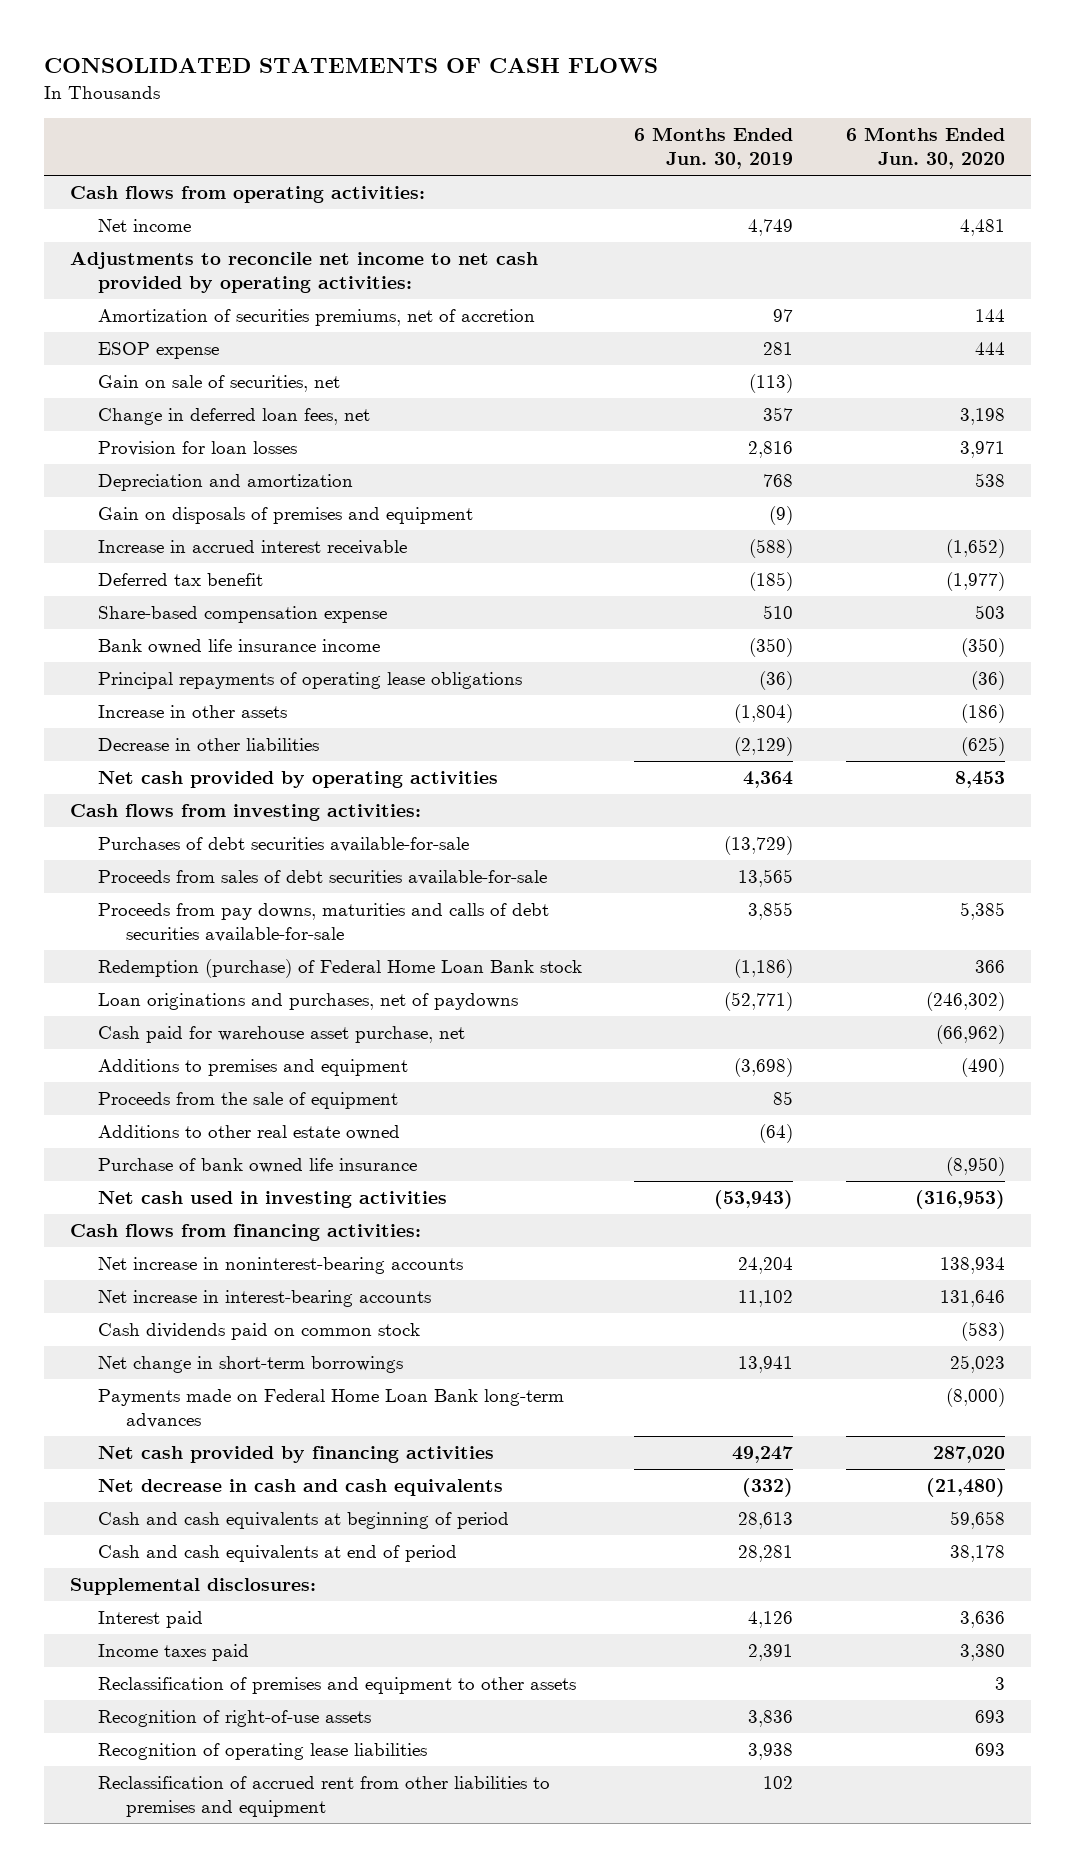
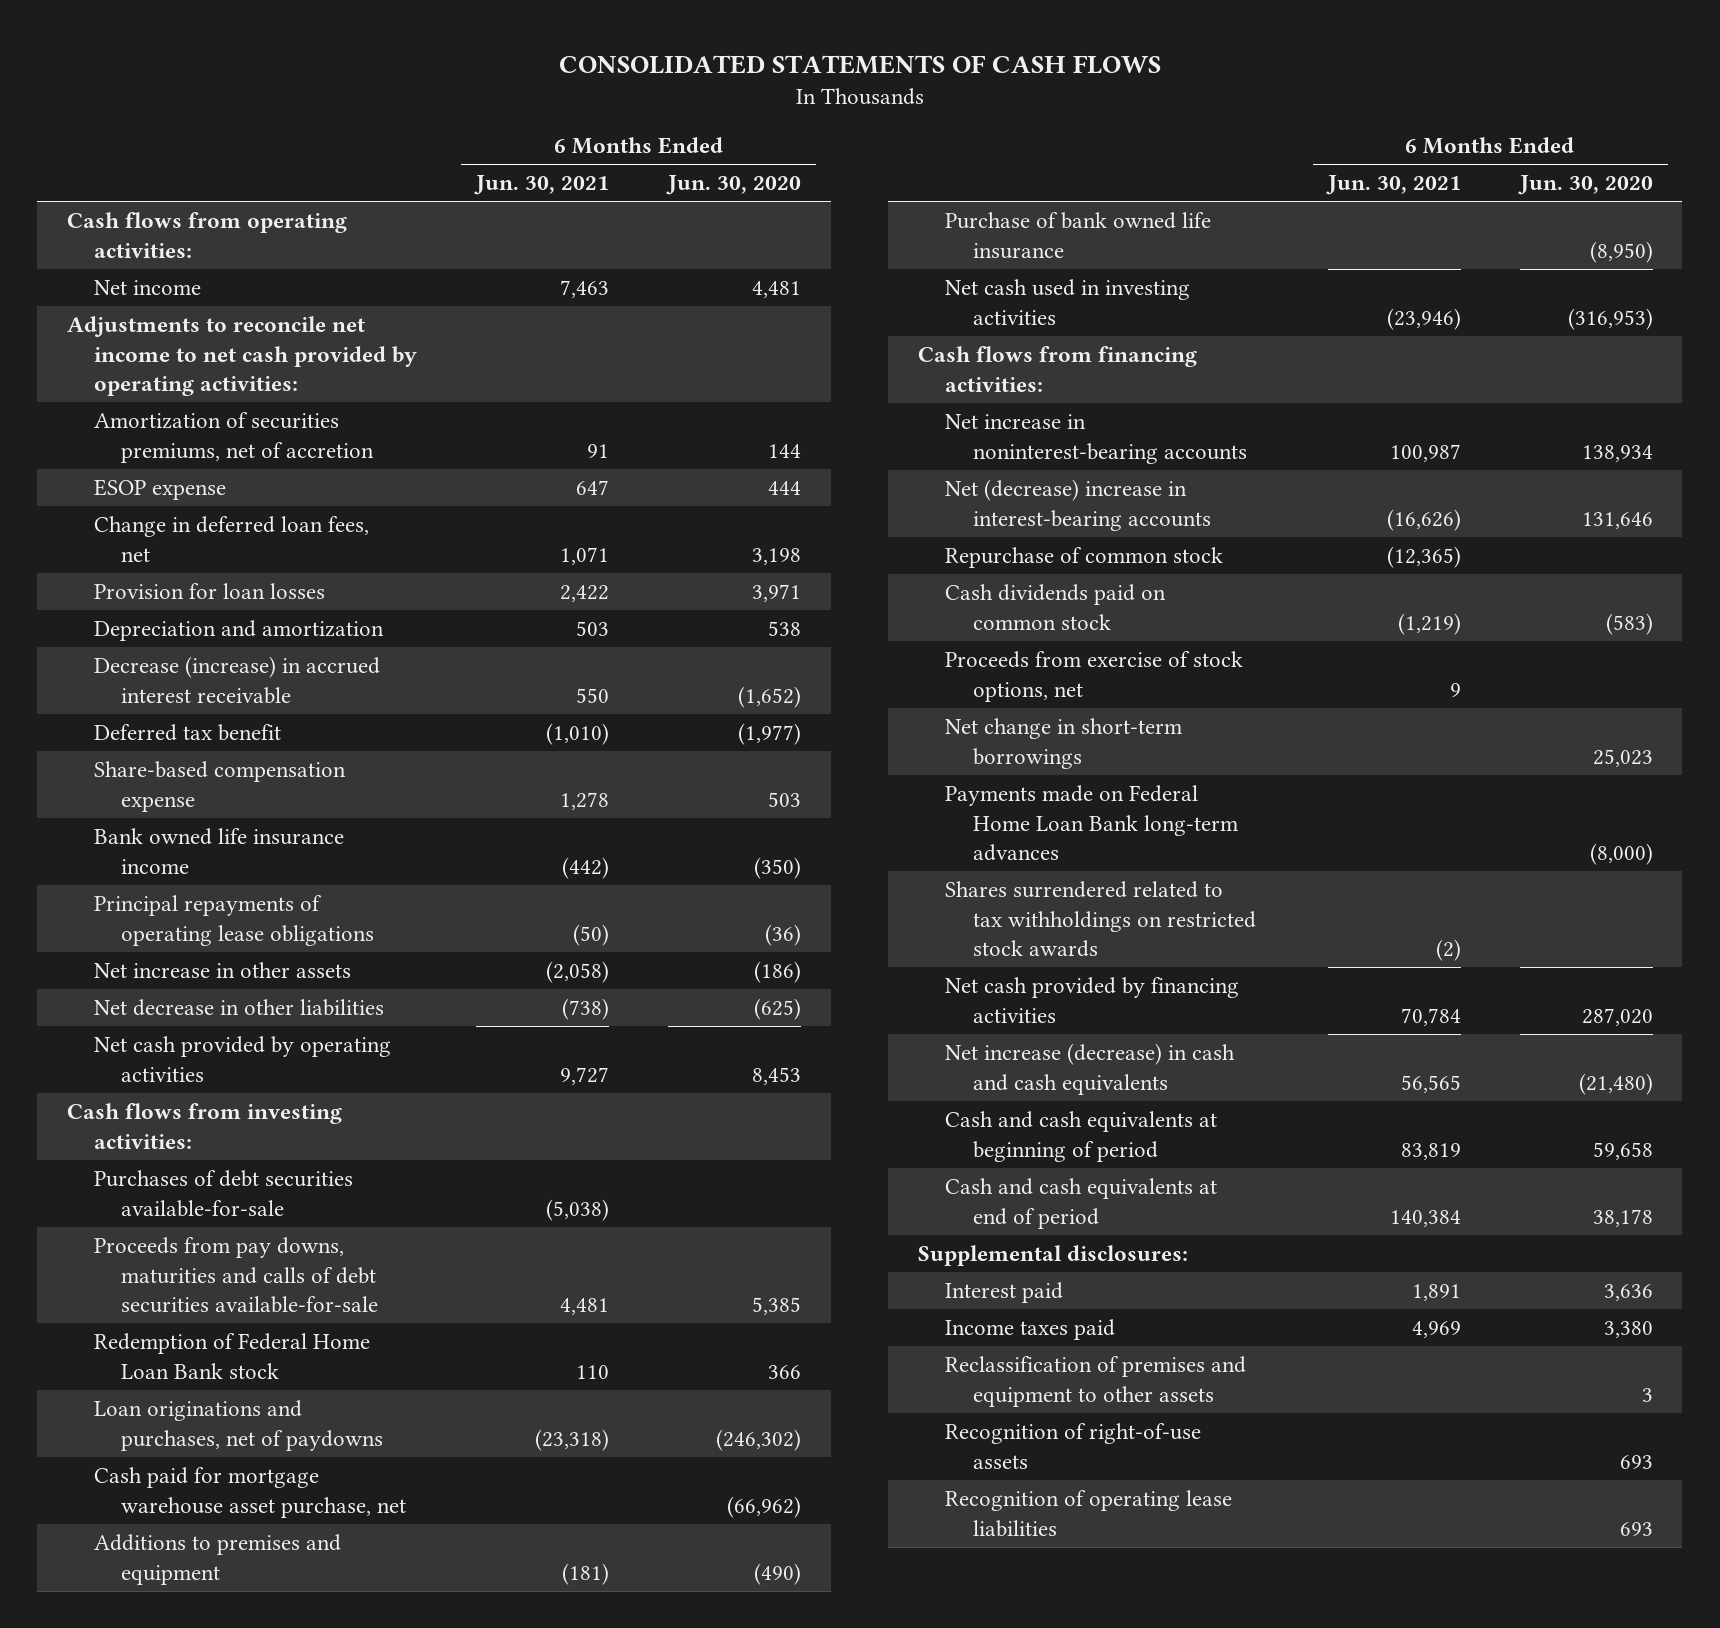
[634,127,794,170] 6 Months Ended Jun. 30, 2019 -> none
none -> [474,175,610,196] Jun. 30, 2021
[98,375,341,393] Gain on sale of securities, net -> none
[98,507,474,525] Gain on disposals of premises and equipment -> none
[98,540,408,556] Increase in accrued interest receivable -> [94,656,381,704] Decrease (increase) in accrued interest receivable
[98,705,288,719] Increase in other assets -> [94,962,352,979] Net increase in other assets
[98,738,320,752] Decrease in other liabilities -> [94,999,385,1017] Net decrease in other liabilities
[98,870,548,886] Proceeds from sales of debt securities available-for-sale -> none
[98,959,583,979] Redemption (purchase) of Federal Home Loan Bank stock -> [94,1333,371,1379] Redemption of Federal Home Loan Bank stock
[98,1026,466,1044] Cash paid for warehouse asset purchase, net -> [94,1467,407,1518] Cash paid for mortgage warehouse asset purchase, net
[98,1092,399,1110] Proceeds from the sale of equipment -> none
[98,1125,401,1141] Additions to other real estate owned -> none
[98,1290,432,1308] Net increase in interest-bearing accounts -> [945,479,1211,531] Net (decrease) increase in interest-bearing accounts
none -> [945,547,1224,569] Repurchase of common stock
none -> [945,651,1244,702] Proceeds from exercise of stock options, net
none -> [945,881,1256,958] Shares surrendered related to tax withholdings on restricted stock awards
[98,1479,504,1497] Net decrease in cash and cash equivalents -> [945,1043,1236,1095] Net increase (decrease) in cash and cash equivalents
[98,1776,551,1818] Reclassification of accrued rent from other liabilities to premises and equipment -> none

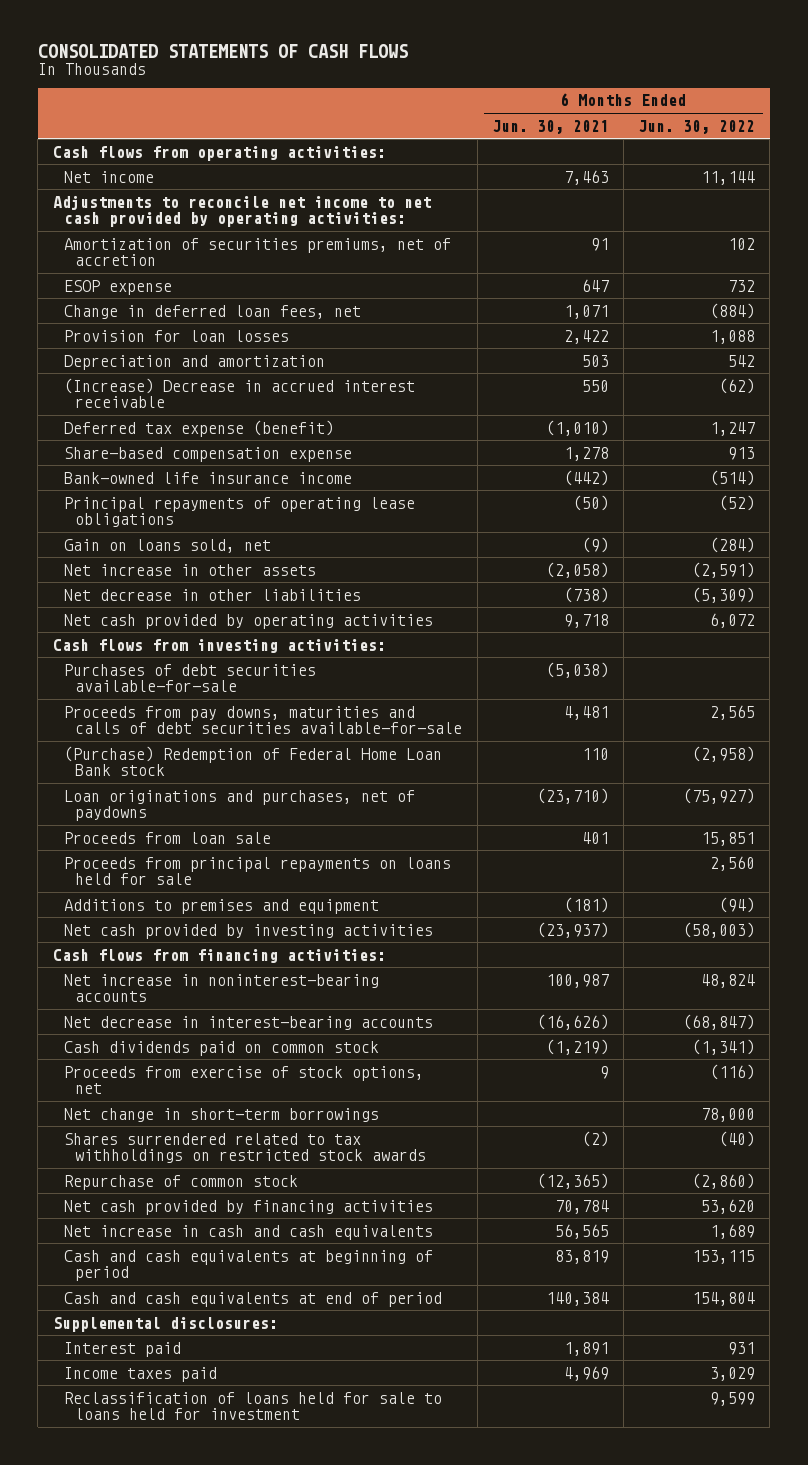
[666,175,802,196] Jun. 30, 2020 -> none
none -> [638,119,756,134] Jun. 30, 2022
[94,656,381,704] Decrease (increase) in accrued interest receivable -> [63,377,415,408] (Increase) Decrease in accrued interest receivable
[94,724,282,742] Deferred tax benefit -> [63,419,334,437] Deferred tax expense (benefit)
[94,828,345,874] Bank owned life insurance income -> [63,471,352,484] Bank-owned life insurance income
none -> [63,538,271,553] Gain on loans sold, net
[560,1066,610,1085] 9,727 -> [563,613,609,628] 9,718
[94,1467,407,1518] Cash paid for mortgage warehouse asset purchase, net -> none
[94,1333,371,1379] Redemption of Federal Home Loan Bank stock -> [63,745,442,776] (Purchase) Redemption of Federal Home Loan Bank stock
[535,1428,610,1451] (23,318) -> [536,787,609,804] (23,710)
none -> [63,831,271,844] Proceeds from loan sale
none -> [63,856,451,885] Proceeds from principal repayments on loans held for sale
[945,212,1212,259] Purchase of bank owned life insurance -> none
[945,279,1191,325] Net cash used in investing activities -> [63,923,433,939] Net cash provided by investing activities
[1386,307,1461,330] (23,946) -> [536,921,609,938] (23,937)
[945,479,1211,531] Net (decrease) increase in interest-bearing accounts -> [63,1015,433,1030] Net decrease in interest-bearing accounts
[945,785,1238,862] Payments made on Federal Home Loan Bank long-term advances -> none
[945,547,1224,569] Repurchase of common stock -> [63,1174,298,1190] Repurchase of common stock
[945,1043,1236,1095] Net increase (decrease) in cash and cash equivalents -> [63,1224,433,1240] Net increase in cash and cash equivalents
[945,1356,1247,1407] Reclassification of premises and equipment to other assets -> none
[945,1423,1202,1469] Recognition of right-of-use assets -> none
[945,1490,1233,1537] Recognition of operating lease liabilities -> none
none -> [63,1391,442,1420] Reclassification of loans held for sale to loans held for investment

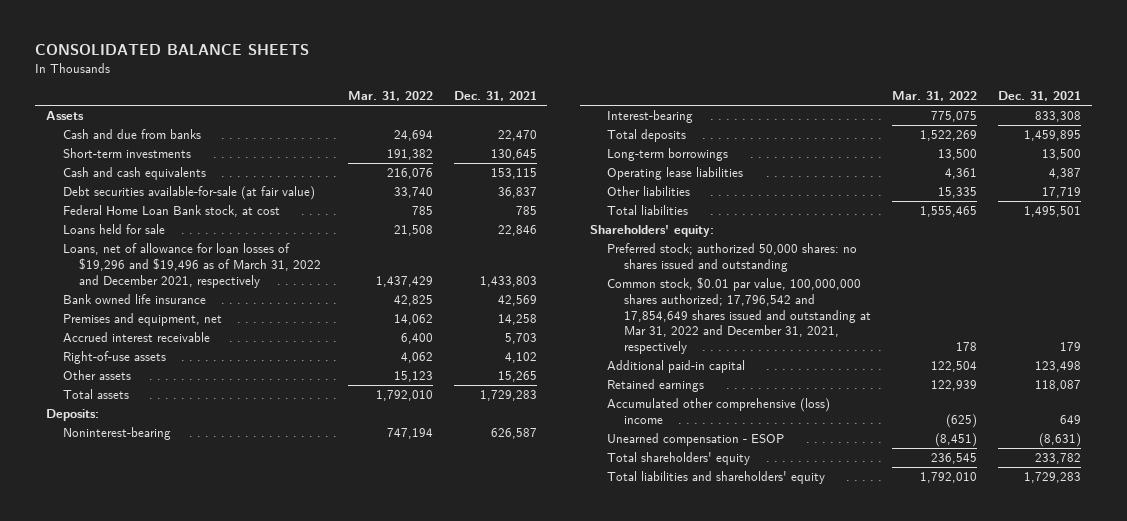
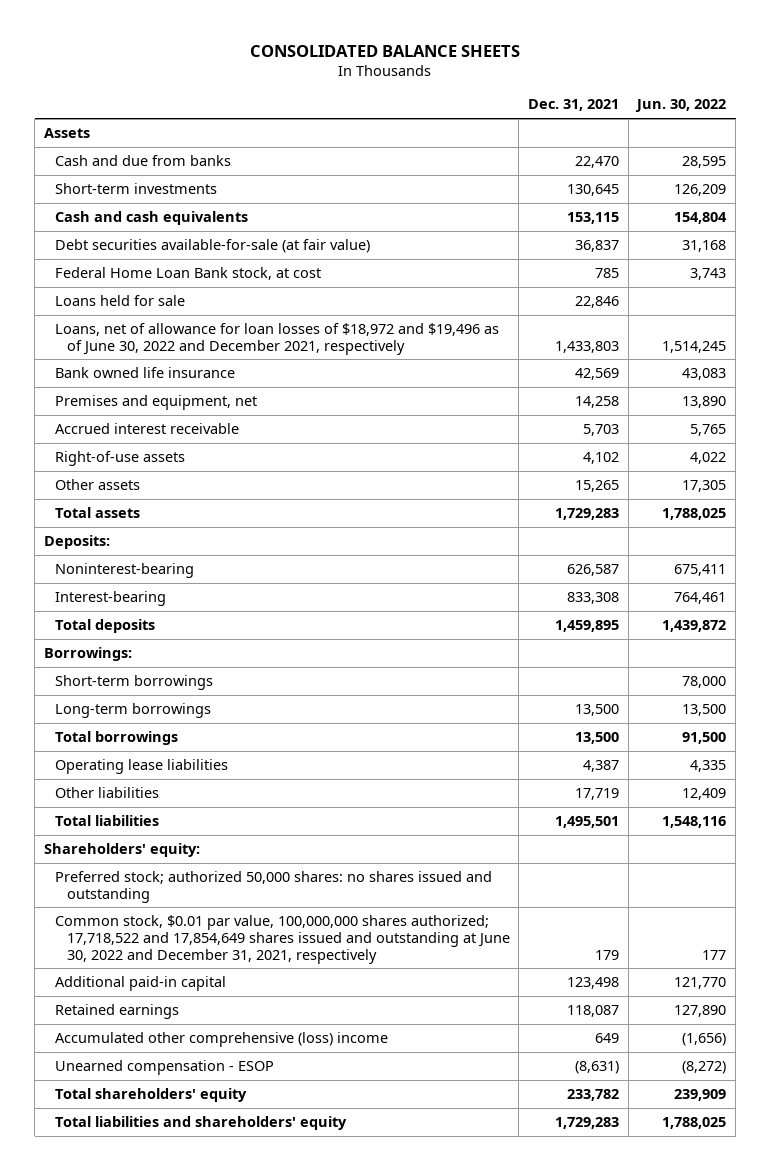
[347,91,433,102] Mar. 31, 2022 -> none
none -> [635,99,727,113] Jun. 30, 2022
[62,243,322,288] Loans, net of allowance for loan losses of $19,296 and $19,496 as of March 31, 2022 and December 2021, respectively -> [55,322,500,355] Loans, net of allowance for loan losses of $18,972 and $19,496 as of June 30, 2022 and December 2021, respectively
none -> [44,646,133,661] Borrowings:
none -> [55,674,214,690] Short-term borrowings
none -> [55,730,179,745] Total borrowings
[607,277,872,355] Common stock, $0.01 par value, 100,000,000 shares authorized; 17,796,542 and 17,854,649 shares issued and outstanding at Mar 31, 2022 and December 31, 2021, respectively -> [55,914,510,964] Common stock, $0.01 par value, 100,000,000 shares authorized; 17,718,522 and 17,854,649 shares issued and outstanding at June 30, 2022 and December 31, 2021, respectively

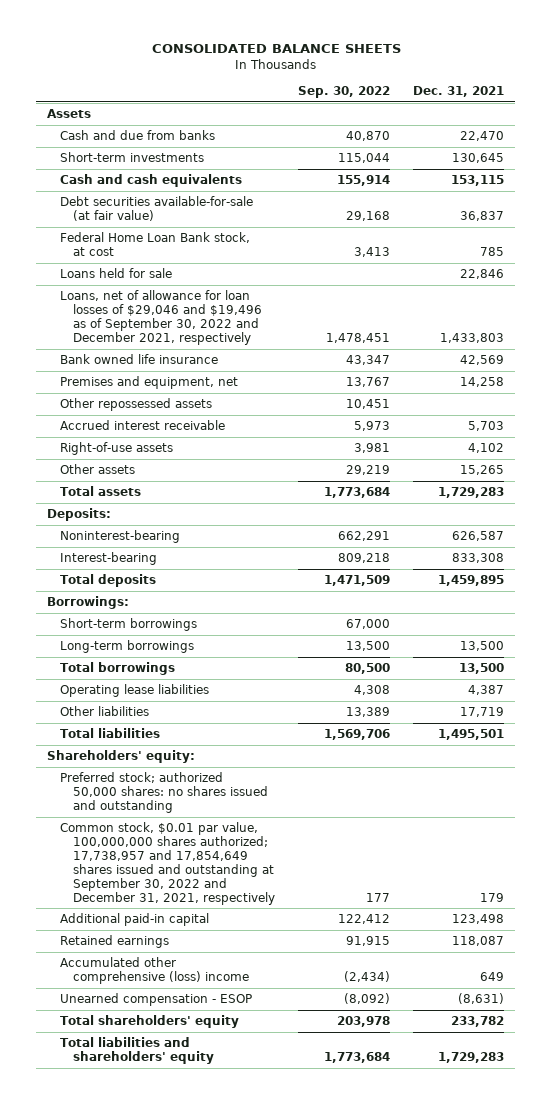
[635,99,727,113] Jun. 30, 2022 -> none
none -> [298,86,391,99] Sep. 30, 2022
[55,322,500,355] Loans, net of allowance for loan losses of $18,972 and $19,496 as of June 30, 2022 and December 2021, respectively -> [60,290,263,345] Loans, net of allowance for loan losses of $29,046 and $19,496 as of September 30, 2022 and December 2021, respectively
none -> [60,398,213,412] Other repossessed assets
[55,914,510,964] Common stock, $0.01 par value, 100,000,000 shares authorized; 17,718,522 and 17,854,649 shares issued and outstanding at June 30, 2022 and December 31, 2021, respectively -> [60,822,276,905] Common stock, $0.01 par value, 100,000,000 shares authorized; 17,738,957 and 17,854,649 shares issued and outstanding at September 30, 2022 and December 31, 2021, respectively

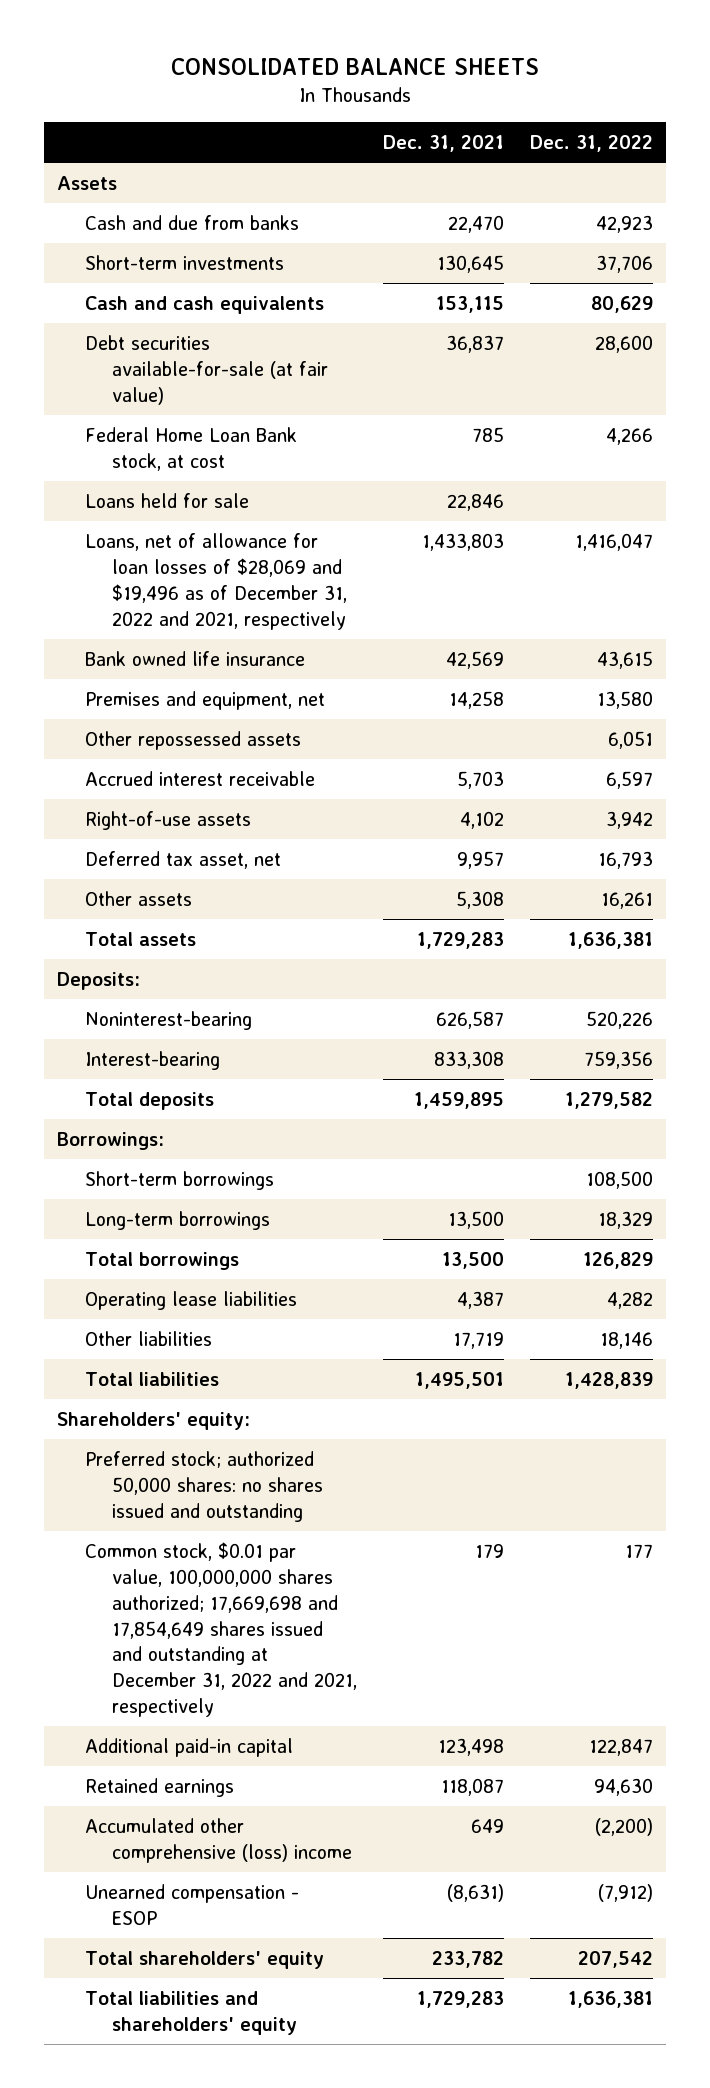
[298,86,391,99] Sep. 30, 2022 -> none
none -> [529,134,653,152] Dec. 31, 2022
[60,290,263,345] Loans, net of allowance for loan losses of $29,046 and $19,496 as of September 30, 2022 and December 2021, respectively -> [84,532,348,630] Loans, net of allowance for loan losses of $28,069 and $19,496 as of December 31, 2022 and 2021, respectively
none -> [84,850,281,869] Deferred tax asset, net
[459,465,504,476] 15,265 -> [456,890,505,909] 5,308
[60,822,276,905] Common stock, $0.01 par value, 100,000,000 shares authorized; 17,738,957 and 17,854,649 shares issued and outstanding at September 30, 2022 and December 31, 2021, respectively -> [84,1541,358,1718] Common stock, $0.01 par value, 100,000,000 shares authorized; 17,669,698 and 17,854,649 shares issued and outstanding at December 31, 2022 and 2021, respectively

